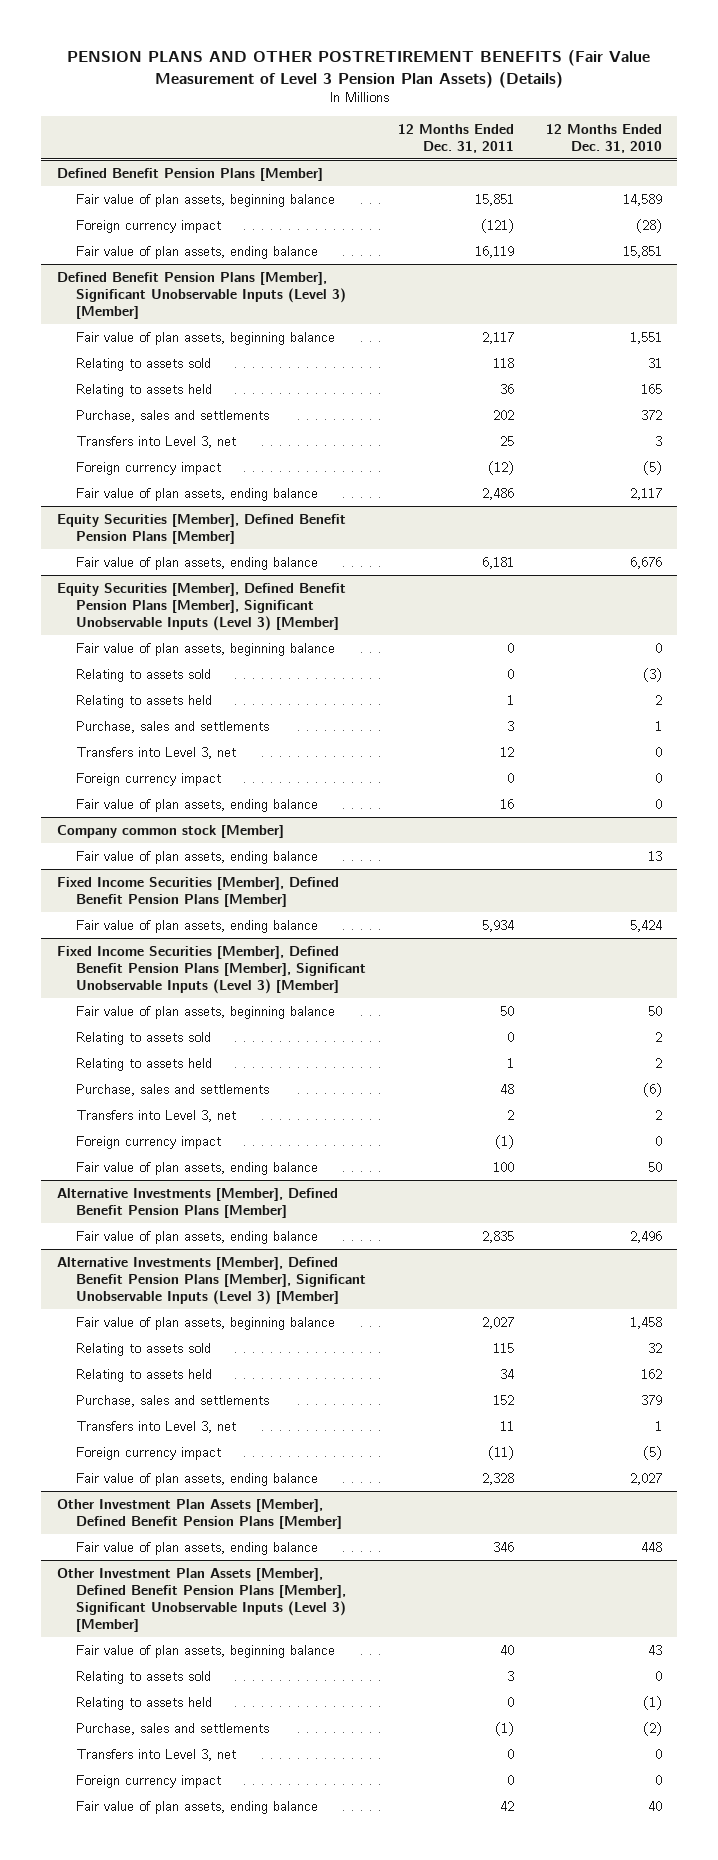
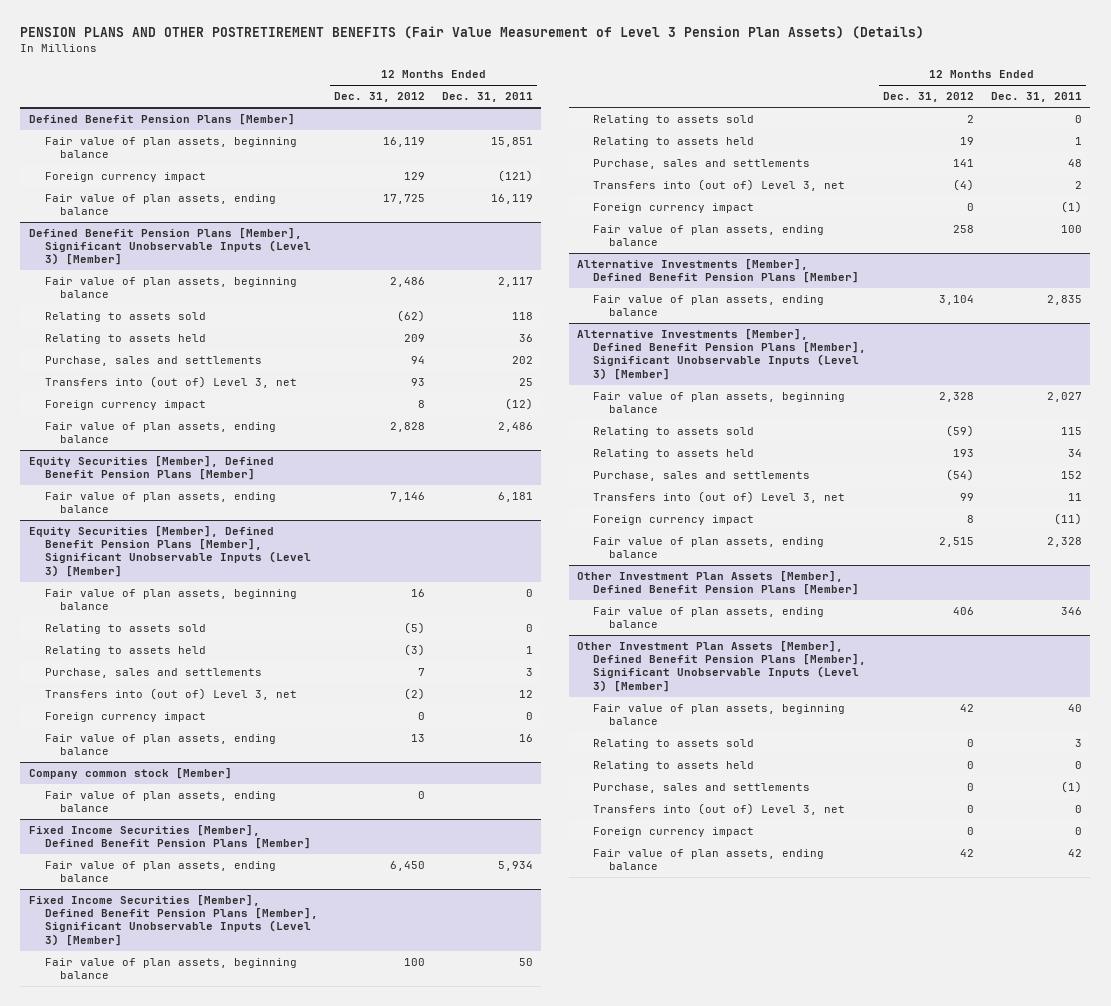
[545,123,662,153] 12 Months Ended Dec. 31, 2010 -> none
none -> [334,92,426,103] Dec. 31, 2012
[75,435,236,448] Transfers into Level 3, net -> [44,376,297,389] Transfers into (out of) Level 3, net
[75,746,236,759] Transfers into Level 3, net -> [44,688,297,701] Transfers into (out of) Level 3, net
[75,1109,236,1122] Transfers into Level 3, net -> [593,179,846,192] Transfers into (out of) Level 3, net
[75,1420,236,1433] Transfers into Level 3, net -> [593,491,846,504] Transfers into (out of) Level 3, net
[75,1748,236,1761] Transfers into Level 3, net -> [593,803,846,816] Transfers into (out of) Level 3, net

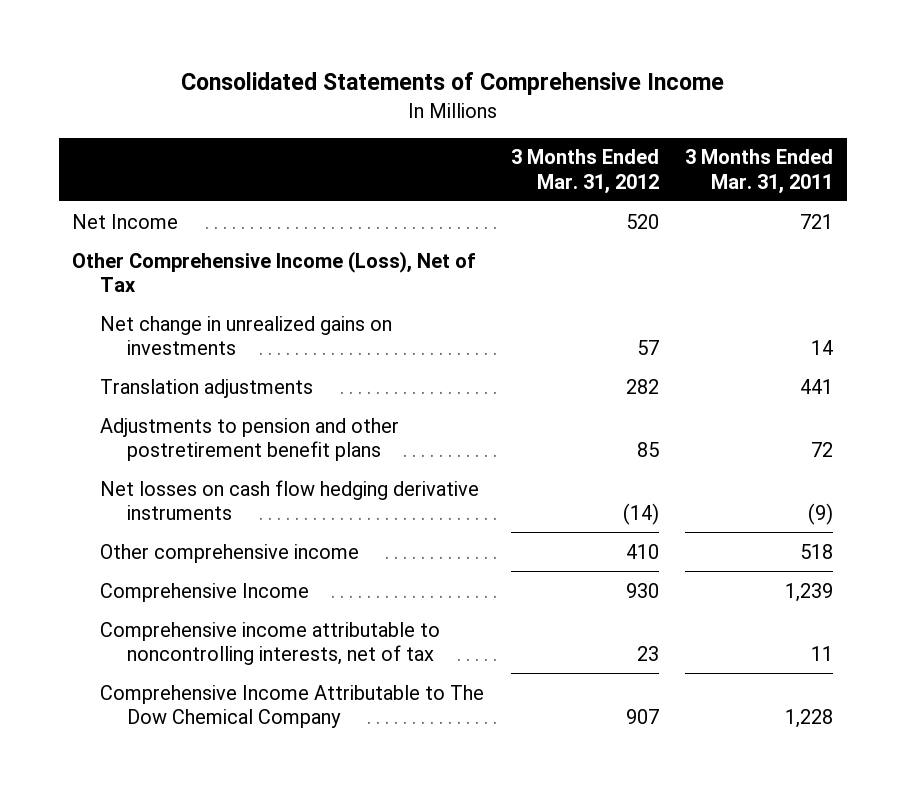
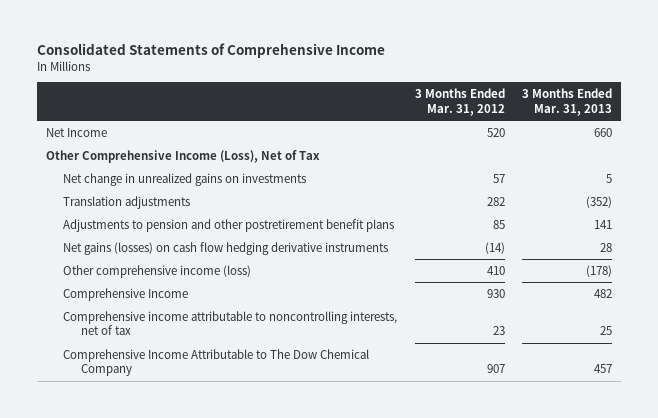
[685,149,834,194] 3 Months Ended Mar. 31, 2011 -> none
none -> [522,88,613,116] 3 Months Ended Mar. 31, 2013
[99,479,479,520] Net losses on cash flow hedging derivative instruments -> [63,241,389,255] Net gains (losses) on cash flow hedging derivative instruments
[99,543,359,563] Other comprehensive income -> [63,264,252,278] Other comprehensive income (loss)

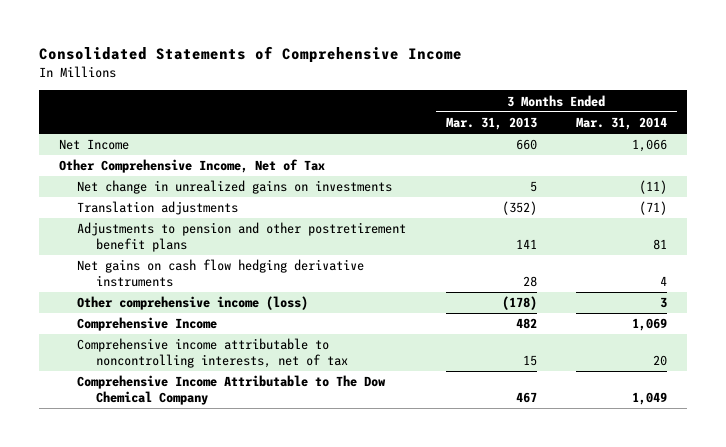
[414,88,505,116] 3 Months Ended Mar. 31, 2012 -> none
none -> [575,117,667,131] Mar. 31, 2014
[45,149,320,163] Other Comprehensive Income (Loss), Net of Tax -> [58,159,325,174] Other Comprehensive Income, Net of Tax
[63,241,389,255] Net gains (losses) on cash flow hedging derivative instruments -> [77,259,365,287] Net gains on cash flow hedging derivative instruments
[600,326,613,336] 25 -> [522,354,537,366] 15
[594,364,613,374] 457 -> [515,391,537,403] 467

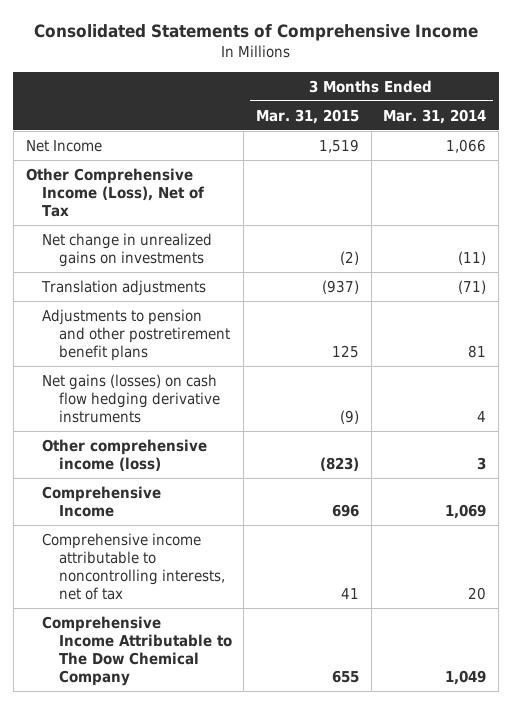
[445,117,537,131] Mar. 31, 2013 -> none
none -> [256,108,360,124] Mar. 31, 2015
[58,159,325,174] Other Comprehensive Income, Net of Tax -> [25,167,205,217] Other Comprehensive Income (Loss), Net of Tax
[77,259,365,287] Net gains on cash flow hedging derivative instruments -> [42,373,220,423] Net gains (losses) on cash flow hedging derivative instruments

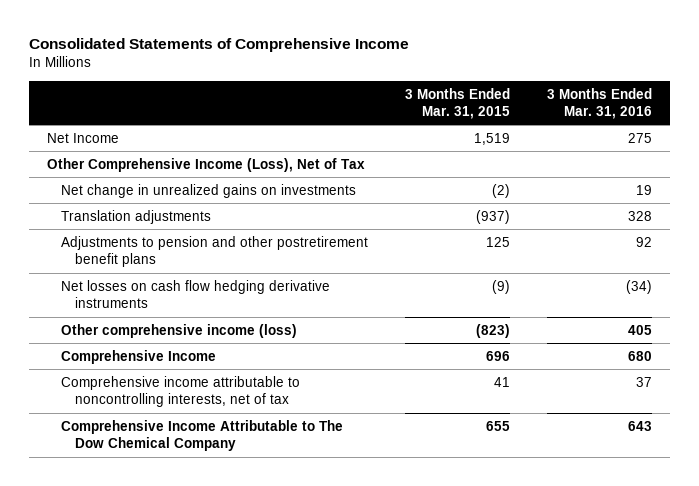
[383,108,487,124] Mar. 31, 2014 -> none
none -> [546,87,652,119] 3 Months Ended Mar. 31, 2016
[42,373,220,423] Net gains (losses) on cash flow hedging derivative instruments -> [61,279,331,308] Net losses on cash flow hedging derivative instruments

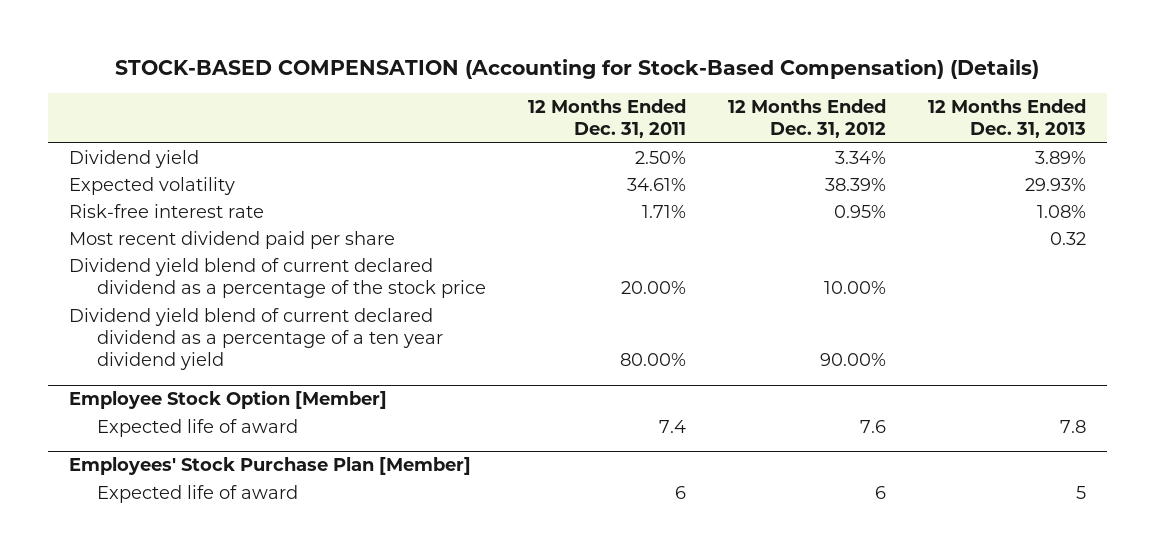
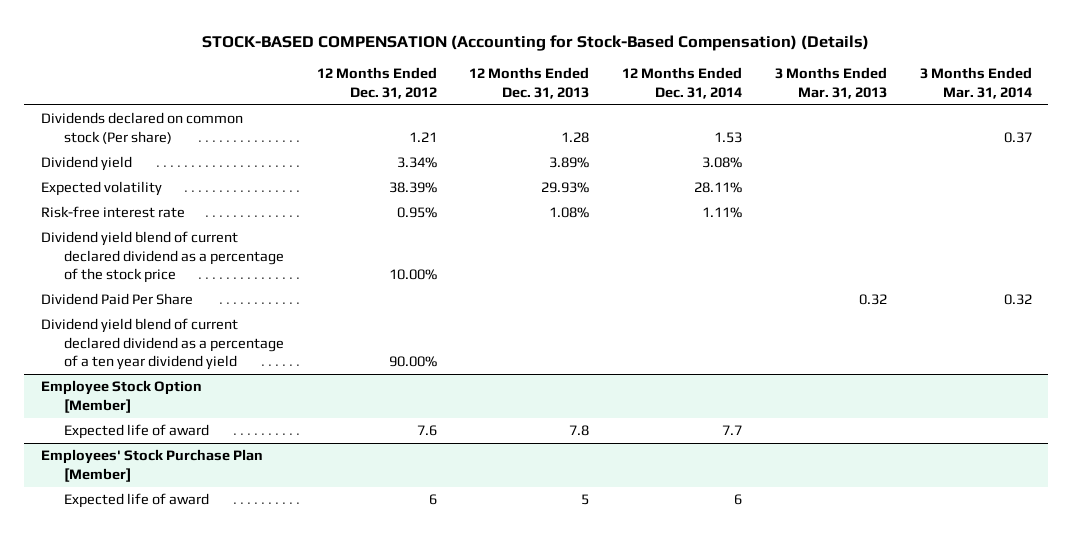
[527,98,686,139] 12 Months Ended Dec. 31, 2011 -> none
none -> [622,67,743,99] 12 Months Ended Dec. 31, 2014
none -> [774,67,887,99] 3 Months Ended Mar. 31, 2013
none -> [919,67,1032,99] 3 Months Ended Mar. 31, 2014
none -> [40,112,243,144] Dividends declared on common stock (Per share)
[68,230,395,249] Most recent dividend paid per share -> none
none -> [40,293,193,306] Dividend Paid Per Share

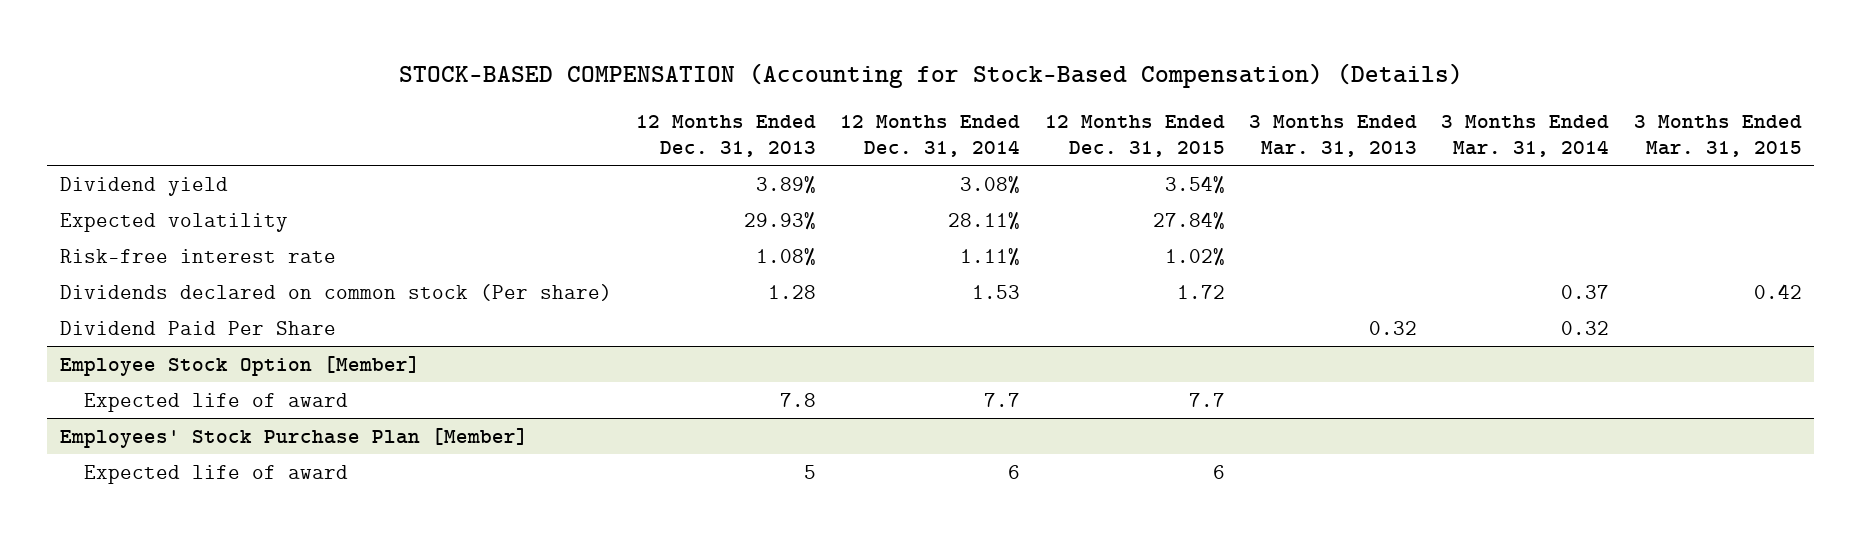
[316,67,437,99] 12 Months Ended Dec. 31, 2012 -> none
none -> [1044,115,1225,158] 12 Months Ended Dec. 31, 2015
none -> [1633,115,1802,158] 3 Months Ended Mar. 31, 2015
[40,231,284,283] Dividend yield blend of current declared dividend as a percentage of the stock price -> none
[40,112,243,144] Dividends declared on common stock (Per share) -> [59,283,612,301] Dividends declared on common stock (Per share)
[40,318,284,370] Dividend yield blend of current declared dividend as a percentage of a ten year dividend yield -> none

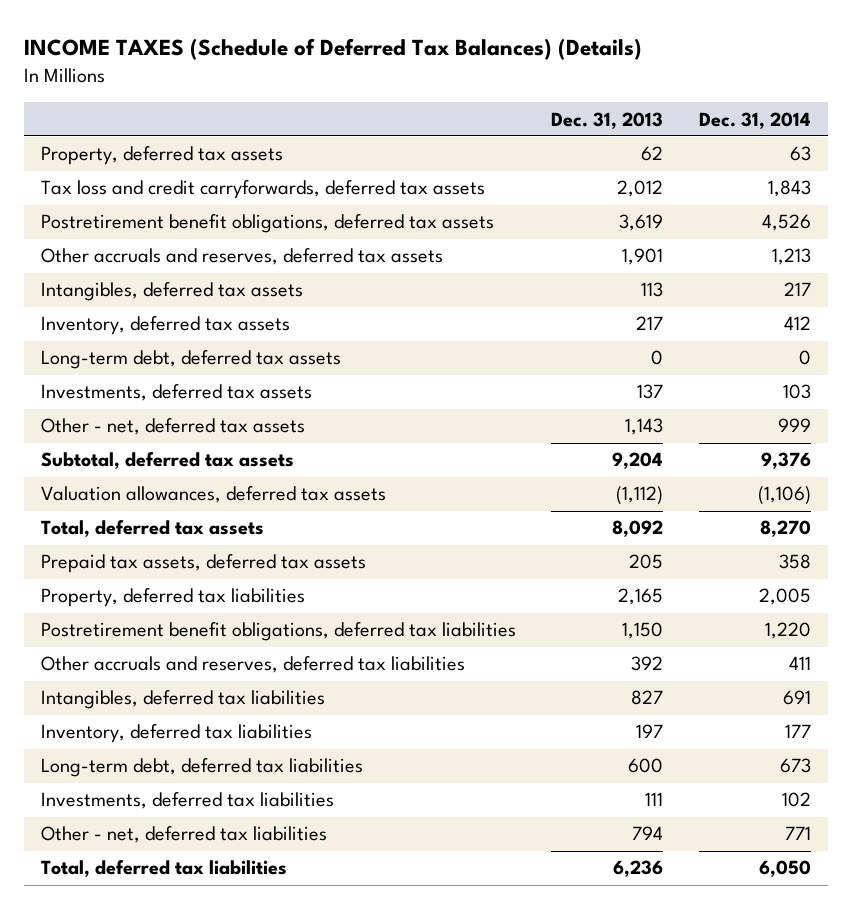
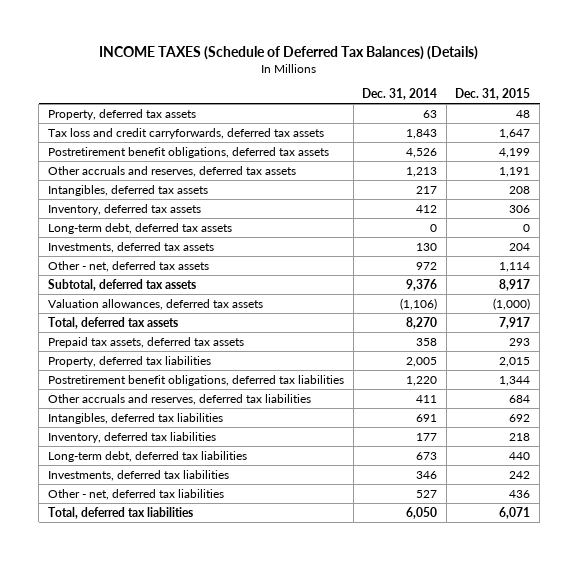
[551,111,664,129] Dec. 31, 2013 -> none
none -> [455,88,531,101] Dec. 31, 2015
[782,384,811,400] 103 -> [416,242,438,251] 130
[777,418,811,433] 999 -> [416,261,438,270] 972
[781,792,811,808] 102 -> [416,470,438,479] 346
[784,826,811,841] 771 -> [416,489,438,498] 527

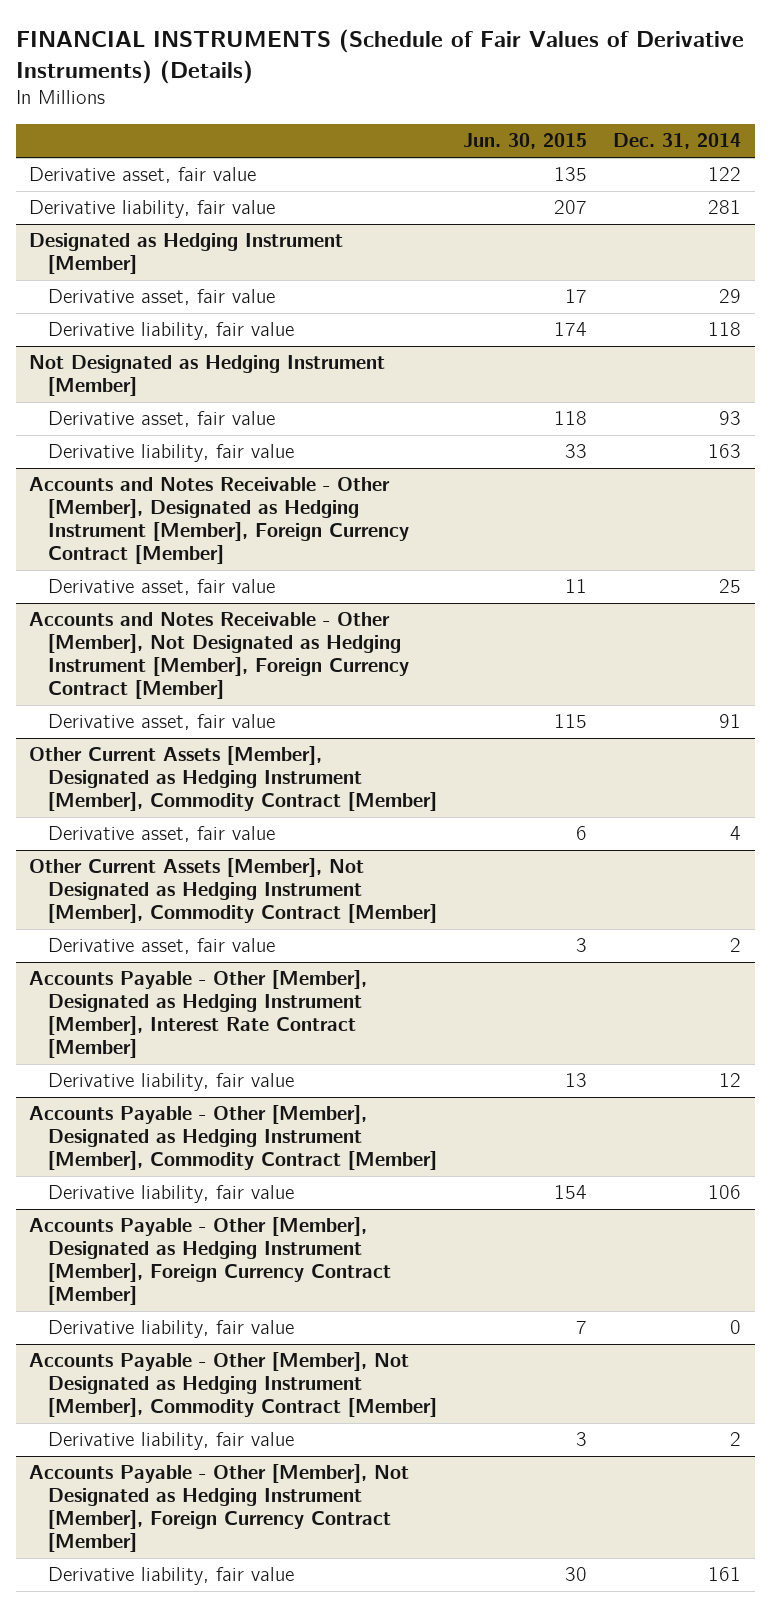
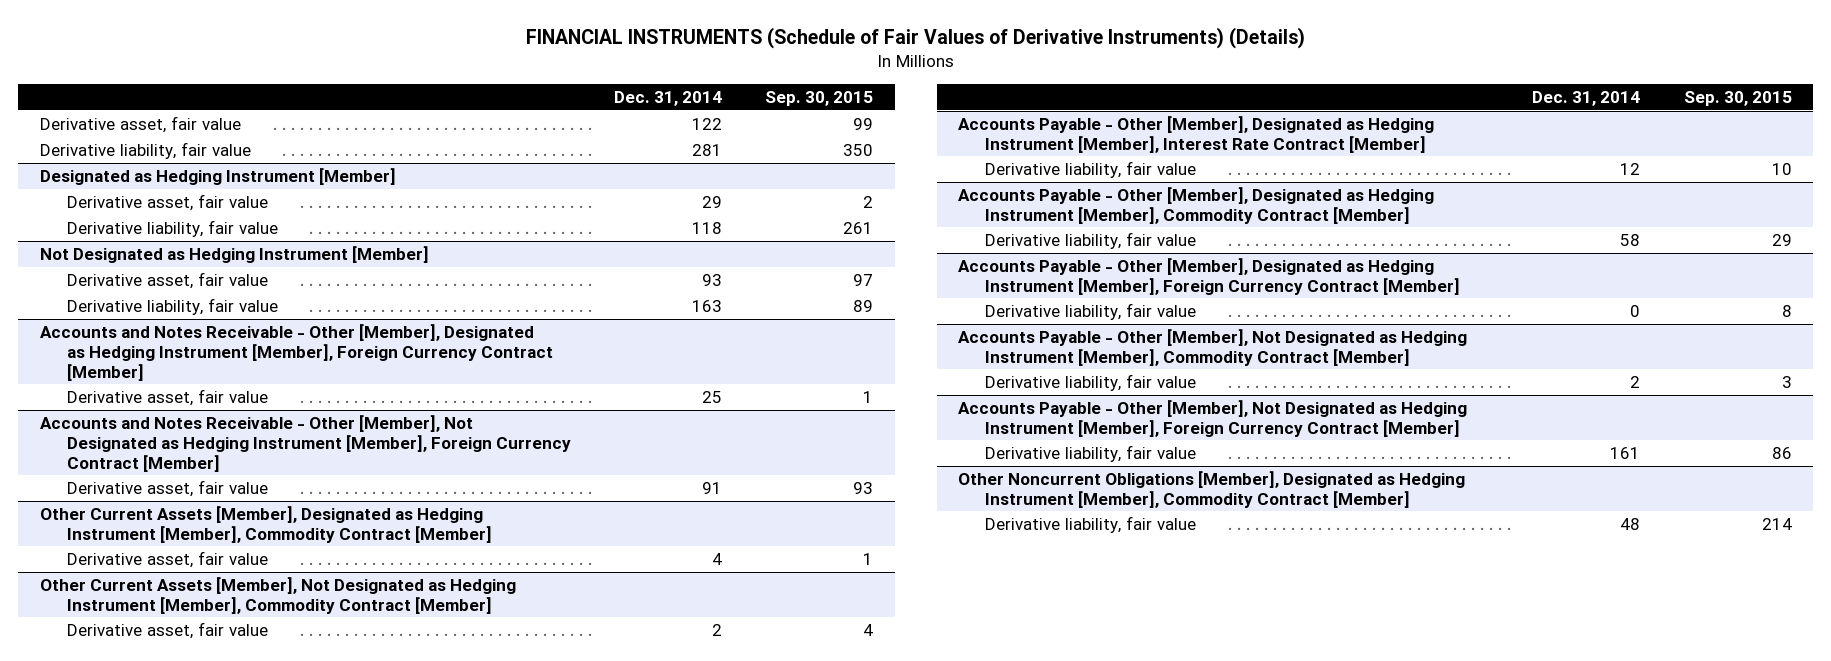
[463,133,588,150] Jun. 30, 2015 -> none
none -> [765,90,874,106] Sep. 30, 2015
[708,1185,742,1200] 106 -> [1620,233,1641,246] 58
none -> [958,470,1466,508] Other Noncurrent Obligations [Member], Designated as Hedging Instrument [Member], Commodity Contract [Member]
none -> [984,515,1196,533] Derivative liability, fair value

